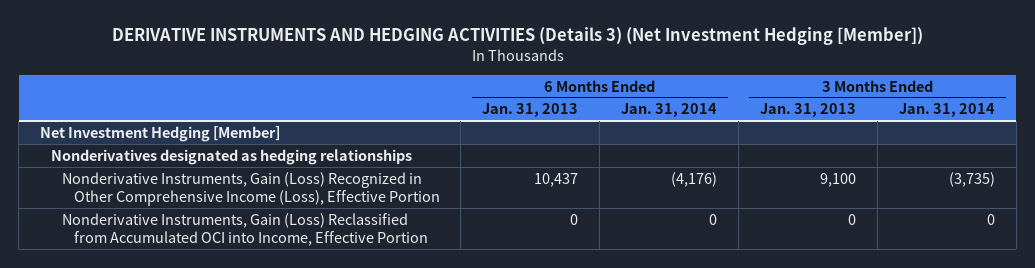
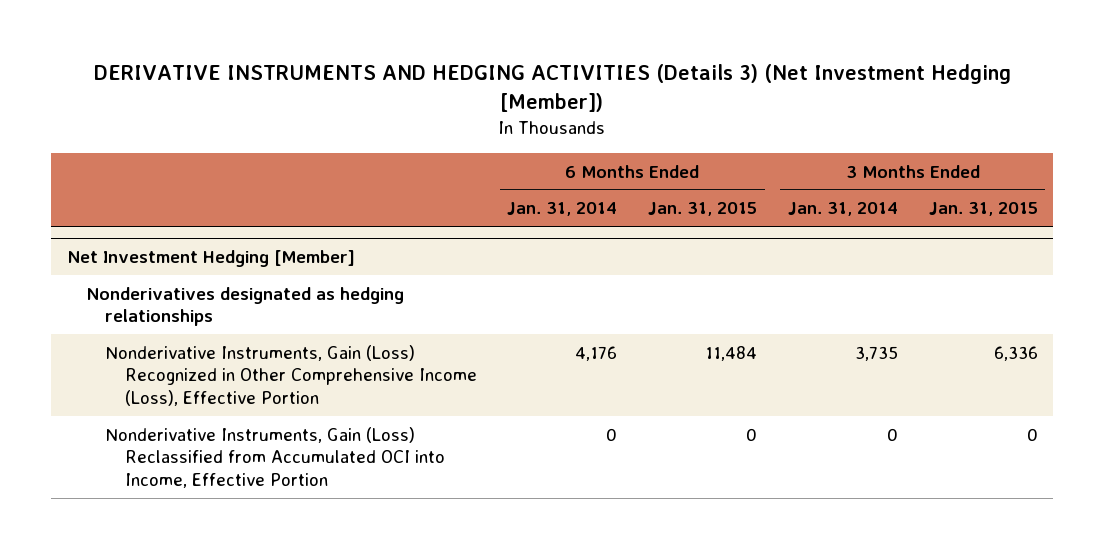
[482,103,579,118] Jan. 31, 2013 -> none
[760,103,857,118] Jan. 31, 2013 -> none
none -> [648,202,758,217] Jan. 31, 2015
none -> [928,202,1038,217] Jan. 31, 2015
[671,171,718,187] (4,176) -> [575,345,618,361] 4,176
[949,171,996,187] (3,735) -> [855,345,899,361] 3,735

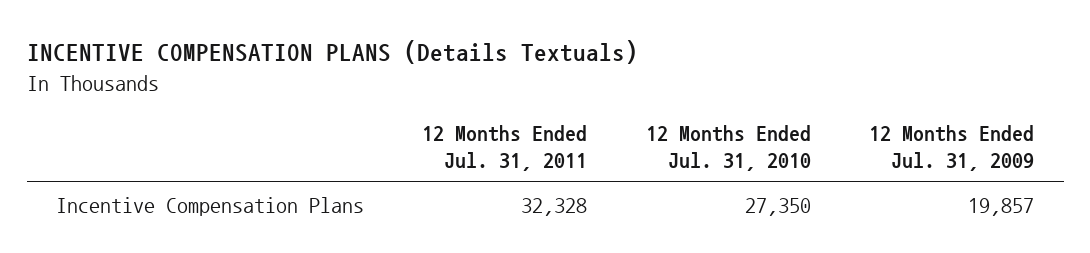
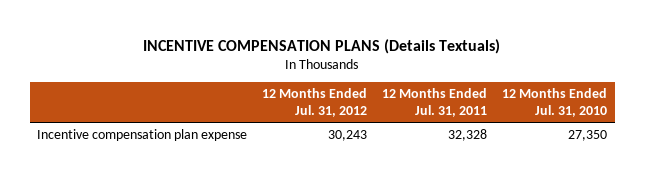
[869,125,1035,172] 12 Months Ended Jul. 31, 2009 -> none
none -> [262,88,368,117] 12 Months Ended Jul. 31, 2012
[55,196,364,216] Incentive Compensation Plans -> [37,129,248,142] Incentive compensation plan expense

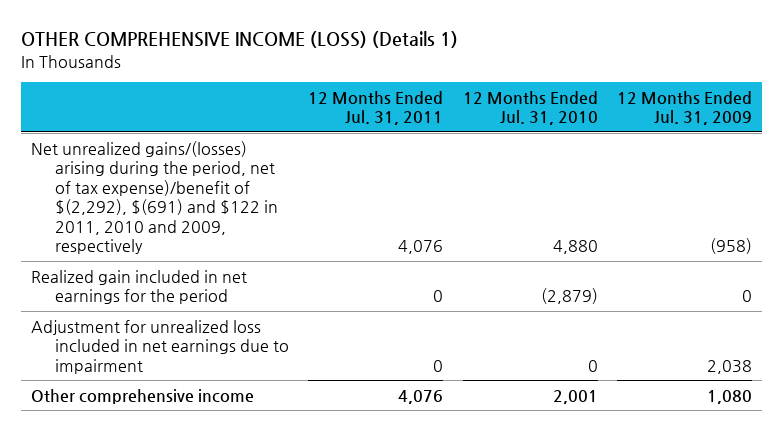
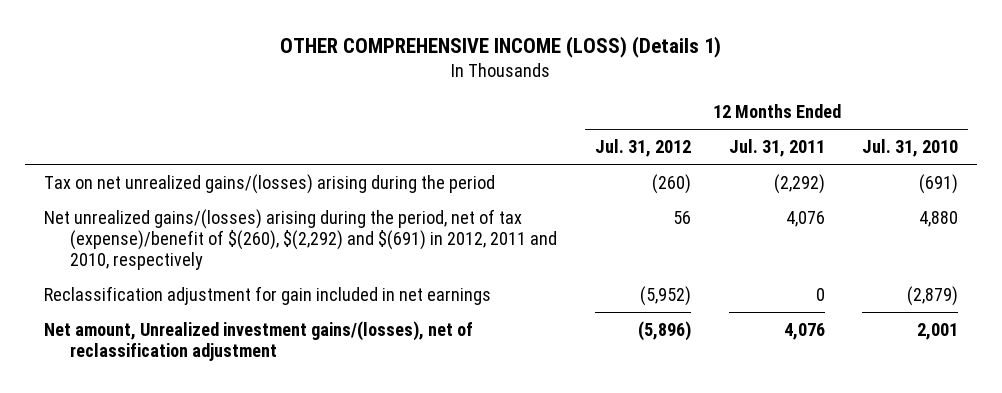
[617,90,753,126] 12 Months Ended Jul. 31, 2009 -> none
none -> [594,139,691,158] Jul. 31, 2012
[30,319,289,374] Adjustment for unrealized loss included in net earnings due to impairment -> none
none -> [43,173,495,194] Tax on net unrealized gains/(losses) arising during the period
[30,140,278,255] Net unrealized gains/(losses) arising during the period, net of tax expense)/benefit of $(2,292), $(691) and $122 in 2011, 2010 and 2009, respectively -> [43,208,558,270] Net unrealized gains/(losses) arising during the period, net of tax (expense)/benefit of $(260), $(2,292) and $(691) in 2012, 2011 and 2010, respectively
[30,269,247,305] Realized gain included in net earnings for the period -> [43,285,491,305] Reclassification adjustment for gain included in net earnings
[30,388,254,404] Other comprehensive income -> [43,320,473,361] Net amount, Unrealized investment gains/(losses), net of reclassification adjustment

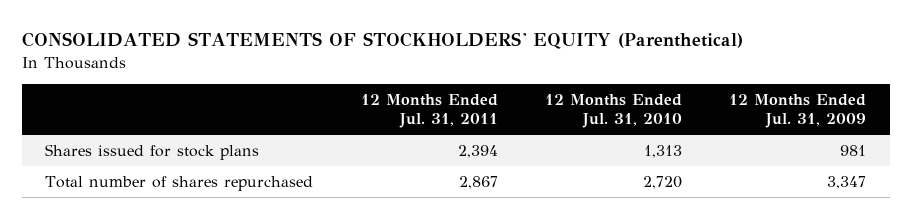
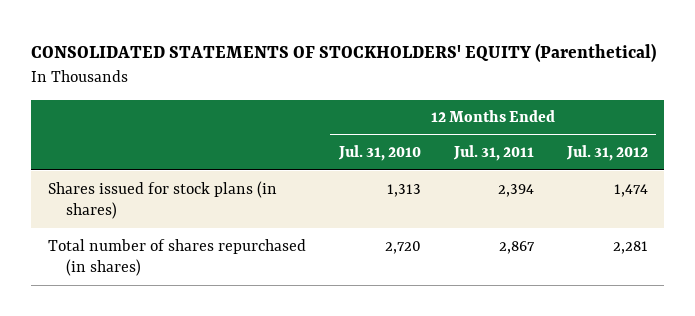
[729,93,867,129] 12 Months Ended Jul. 31, 2009 -> none
none -> [565,145,648,162] Jul. 31, 2012
[45,143,260,160] Shares issued for stock plans -> [47,180,277,220] Shares issued for stock plans (in shares)
[45,175,314,191] Total number of shares repurchased -> [47,238,306,277] Total number of shares repurchased (in shares)

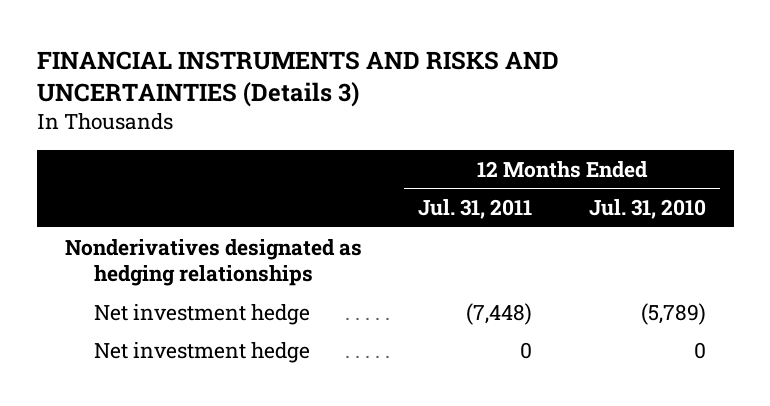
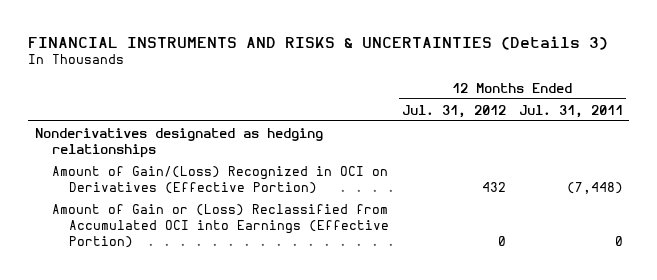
[36,50,559,108] FINANCIAL INSTRUMENTS AND RISKS AND UNCERTAINTIES (Details 3) -> [28,35,609,50] FINANCIAL INSTRUMENTS AND RISKS & UNCERTAINTIES (Details 3)
[588,199,706,220] Jul. 31, 2010 -> none
none -> [401,104,506,118] Jul. 31, 2012
[94,303,311,325] Net investment hedge -> [51,165,388,194] Amount of Gain/(Loss) Recognized in OCI on Derivatives (Effective Portion)
[94,341,311,363] Net investment hedge -> [51,203,390,248] Amount of Gain or (Loss) Reclassified from Accumulated OCI into Earnings (Effective Portion)

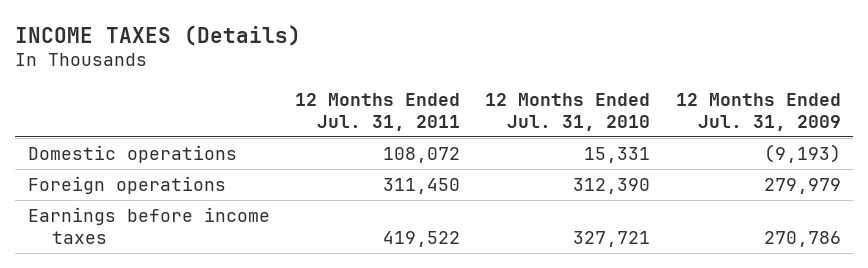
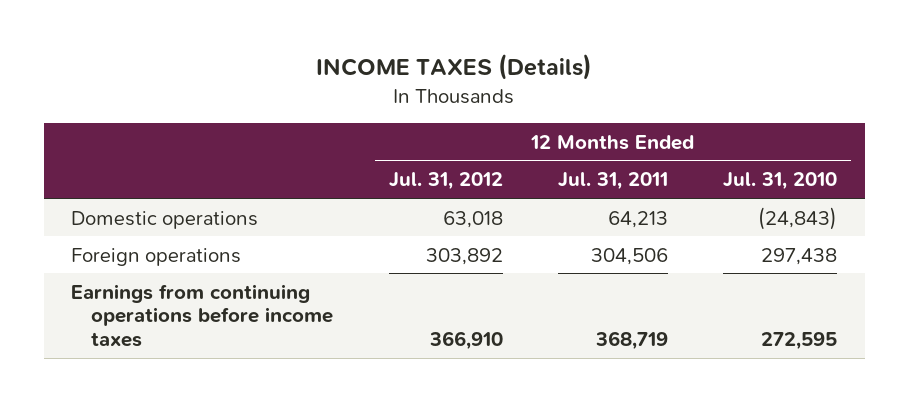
[675,93,841,131] 12 Months Ended Jul. 31, 2009 -> none
none -> [388,172,503,191] Jul. 31, 2012
[383,147,461,164] 108,072 -> [607,210,668,228] 64,213
[584,147,651,164] 15,331 -> [758,206,838,230] (24,843)
[383,178,461,195] 311,450 -> [590,247,668,265] 304,506
[573,178,651,195] 312,390 -> [761,247,838,265] 297,438
[27,207,270,244] Earnings before income taxes -> [71,283,334,348] Earnings from continuing operations before income taxes
[383,230,461,247] 419,522 -> [594,331,668,351] 368,719
[573,230,651,247] 327,721 -> [761,332,838,351] 272,595

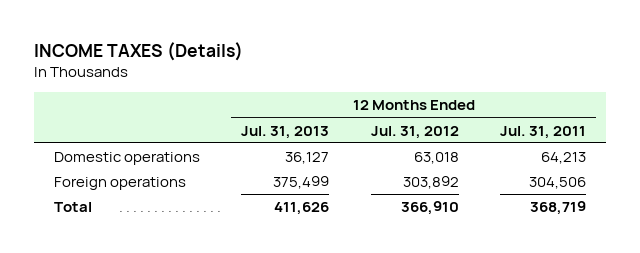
[723,172,838,191] Jul. 31, 2010 -> none
none -> [241,125,330,139] Jul. 31, 2013
[71,283,334,348] Earnings from continuing operations before income taxes -> [54,202,93,213] Total

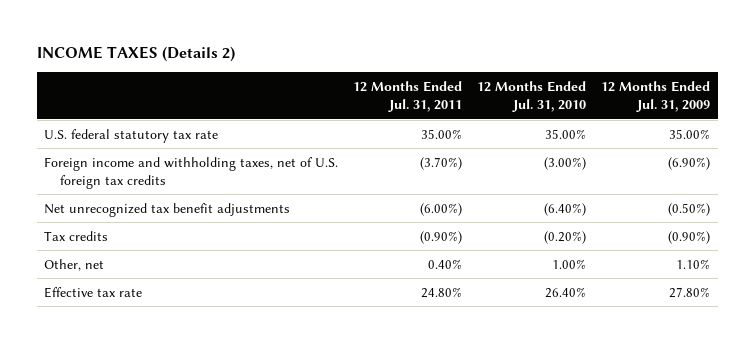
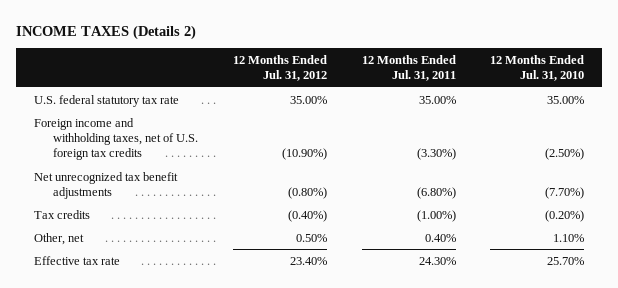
[601,81,711,112] 12 Months Ended Jul. 31, 2009 -> none
none -> [232,54,327,82] 12 Months Ended Jul. 31, 2012
[420,156,463,170] (3.70%) -> [416,148,456,161] (3.30%)
[544,156,587,170] (3.00%) -> [545,148,585,161] (2.50%)
[420,202,463,216] (6.00%) -> [416,186,456,199] (6.80%)
[544,202,587,216] (6.40%) -> [545,186,585,199] (7.70%)
[420,230,463,244] (0.90%) -> [416,209,456,222] (1.00%)
[552,258,587,269] 1.00% -> [553,233,585,242] 1.10%
[421,286,463,298] 24.80% -> [418,256,456,265] 24.30%
[545,286,587,298] 26.40% -> [547,256,585,265] 25.70%

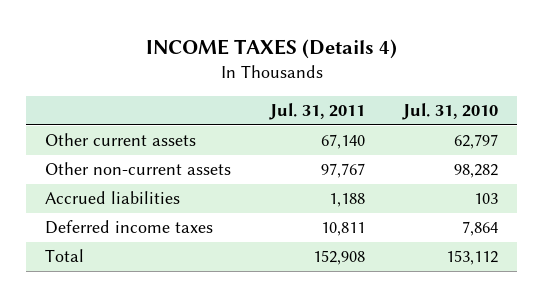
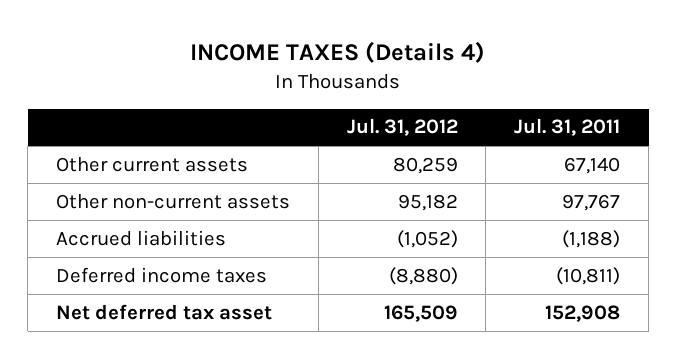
[402,103,499,121] Jul. 31, 2010 -> none
none -> [346,118,458,137] Jul. 31, 2012
[328,193,365,208] 1,188 -> [562,229,621,248] (1,188)
[320,222,365,237] 10,811 -> [556,266,621,285] (10,811)
[45,249,85,263] Total -> [56,303,273,320] Net deferred tax asset

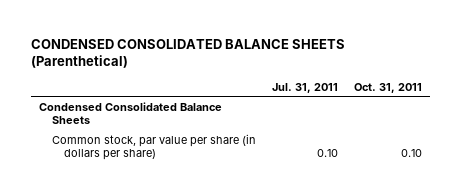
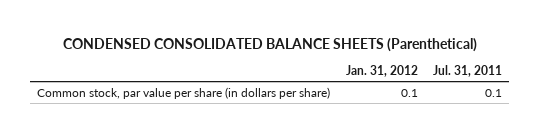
[353,82,422,93] Oct. 31, 2011 -> none
none -> [345,65,418,78] Jan. 31, 2012
[39,101,223,125] Condensed Consolidated Balance Sheets -> none
[316,149,338,158] 0.10 -> [484,88,502,97] 0.1

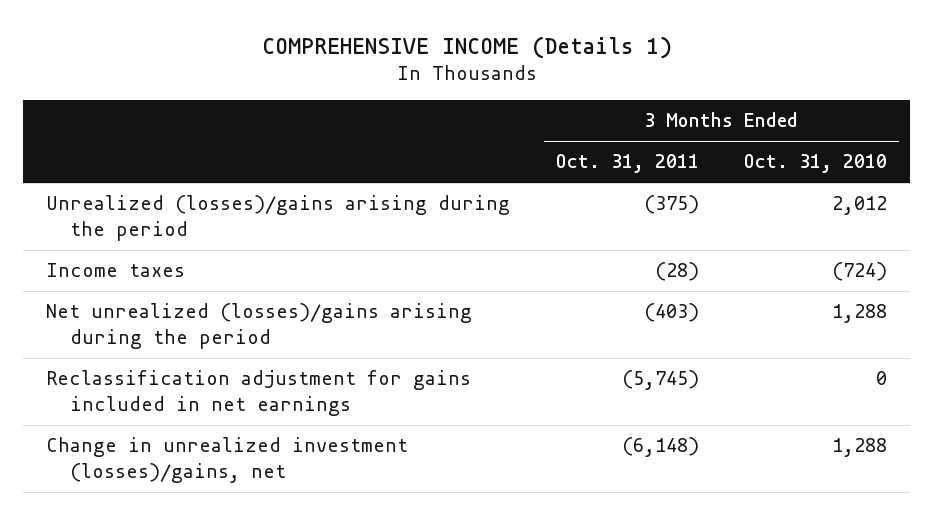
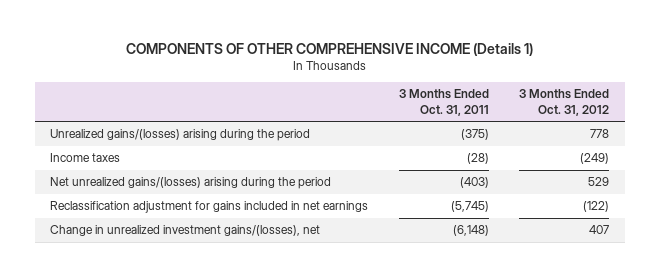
[261,35,672,59] COMPREHENSIVE INCOME (Details 1) -> [125,42,533,56] COMPONENTS OF OTHER COMPREHENSIVE INCOME (Details 1)
[744,154,888,174] Oct. 31, 2010 -> none
none -> [519,89,610,116] 3 Months Ended Oct. 31, 2012
[45,195,510,241] Unrealized (losses)/gains arising during the period -> [50,129,311,142] Unrealized gains/(losses) arising during the period
[45,303,472,349] Net unrealized (losses)/gains arising during the period -> [50,177,332,190] Net unrealized gains/(losses) arising during the period
[45,437,408,483] Change in unrealized investment (losses)/gains, net -> [50,225,321,237] Change in unrealized investment gains/(losses), net

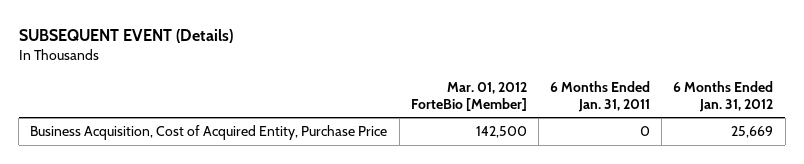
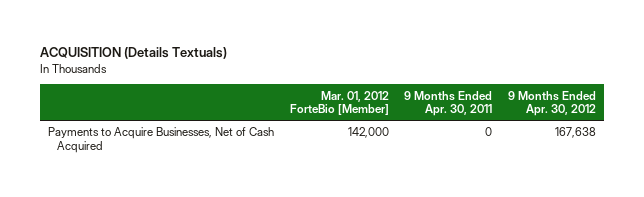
[18,28,233,43] SUBSEQUENT EVENT (Details) -> [39,47,227,60] ACQUISITION (Details Textuals)
[550,81,651,112] 6 Months Ended Jan. 31, 2011 -> none
[673,81,774,112] 6 Months Ended Jan. 31, 2012 -> none
none -> [404,90,493,116] 9 Months Ended Apr. 30, 2011
none -> [508,90,597,116] 9 Months Ended Apr. 30, 2012
[30,125,388,141] Business Acquisition, Cost of Acquired Entity, Purchase Price -> [47,127,274,153] Payments to Acquire Businesses, Net of Cash Acquired
[475,126,527,139] 142,500 -> [347,127,389,139] 142,000

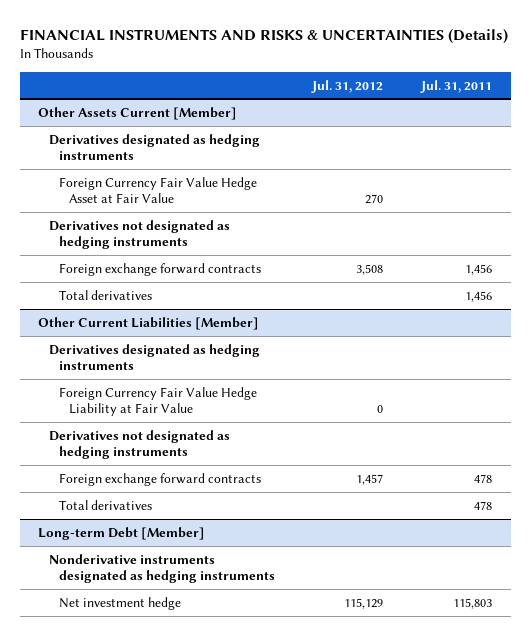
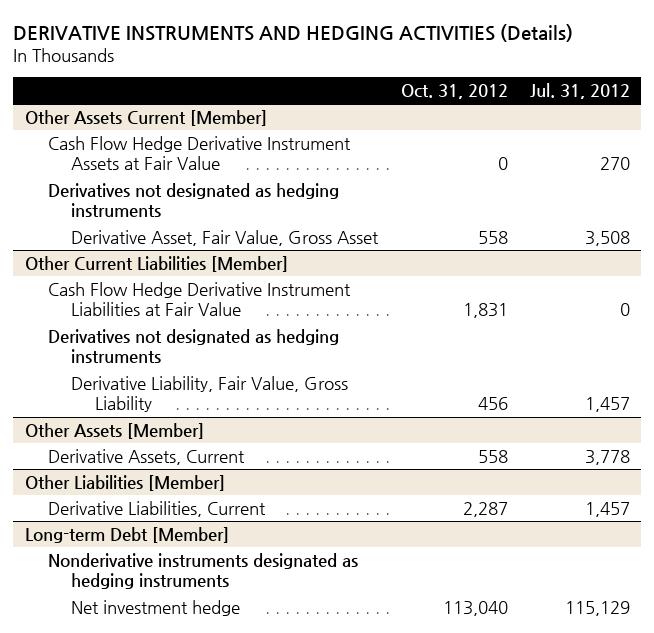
[19,29,508,45] FINANCIAL INSTRUMENTS AND RISKS & UNCERTAINTIES (Details) -> [13,23,574,42] DERIVATIVE INSTRUMENTS AND HEDGING ACTIVITIES (Details)
[419,79,492,93] Jul. 31, 2011 -> none
none -> [400,84,508,100] Oct. 31, 2012
[48,133,260,160] Derivatives designated as hedging instruments -> none
[58,176,257,203] Foreign Currency Fair Value Hedge Asset at Fair Value -> [47,135,351,171] Cash Flow Hedge Derivative Instrument Assets at Fair Value
[58,289,152,300] Total derivatives -> none
[58,262,261,276] Foreign exchange forward contracts -> [71,229,380,246] Derivative Asset, Fair Value, Gross Asset
[48,343,260,370] Derivatives designated as hedging instruments -> none
[58,386,257,416] Foreign Currency Fair Value Hedge Liability at Fair Value -> [47,281,351,317] Cash Flow Hedge Derivative Instrument Liabilities at Fair Value
[58,499,152,510] Total derivatives -> none
[58,472,261,486] Foreign exchange forward contracts -> [71,375,349,413] Derivative Liability, Fair Value, Gross Liability
none -> [24,422,204,439] Other Assets [Member]
none -> [47,448,245,465] Derivative Assets, Current
none -> [24,474,225,491] Other Liabilities [Member]
none -> [47,500,266,517] Derivative Liabilities, Current

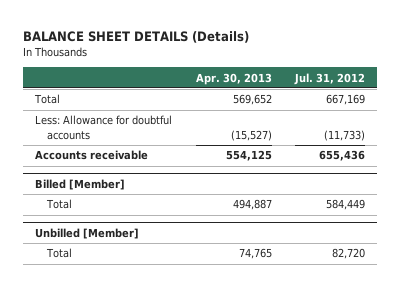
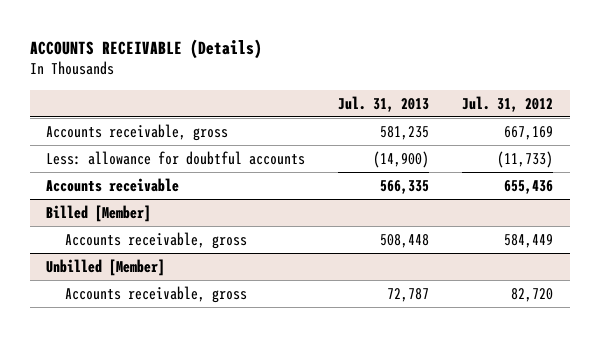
[23,30,250,43] BALANCE SHEET DETAILS (Details) -> [29,38,262,59] ACCOUNTS RECEIVABLE (Details)
[195,72,272,85] Apr. 30, 2013 -> none
none -> [338,95,430,112] Jul. 31, 2013
[34,94,61,105] Total -> [46,123,229,141] Accounts receivable, gross
[35,115,173,140] Less: Allowance for doubtful accounts -> [46,150,306,165] Less: allowance for doubtful accounts
[46,199,73,210] Total -> [64,231,247,249] Accounts receivable, gross
[46,248,73,259] Total -> [64,285,247,303] Accounts receivable, gross

